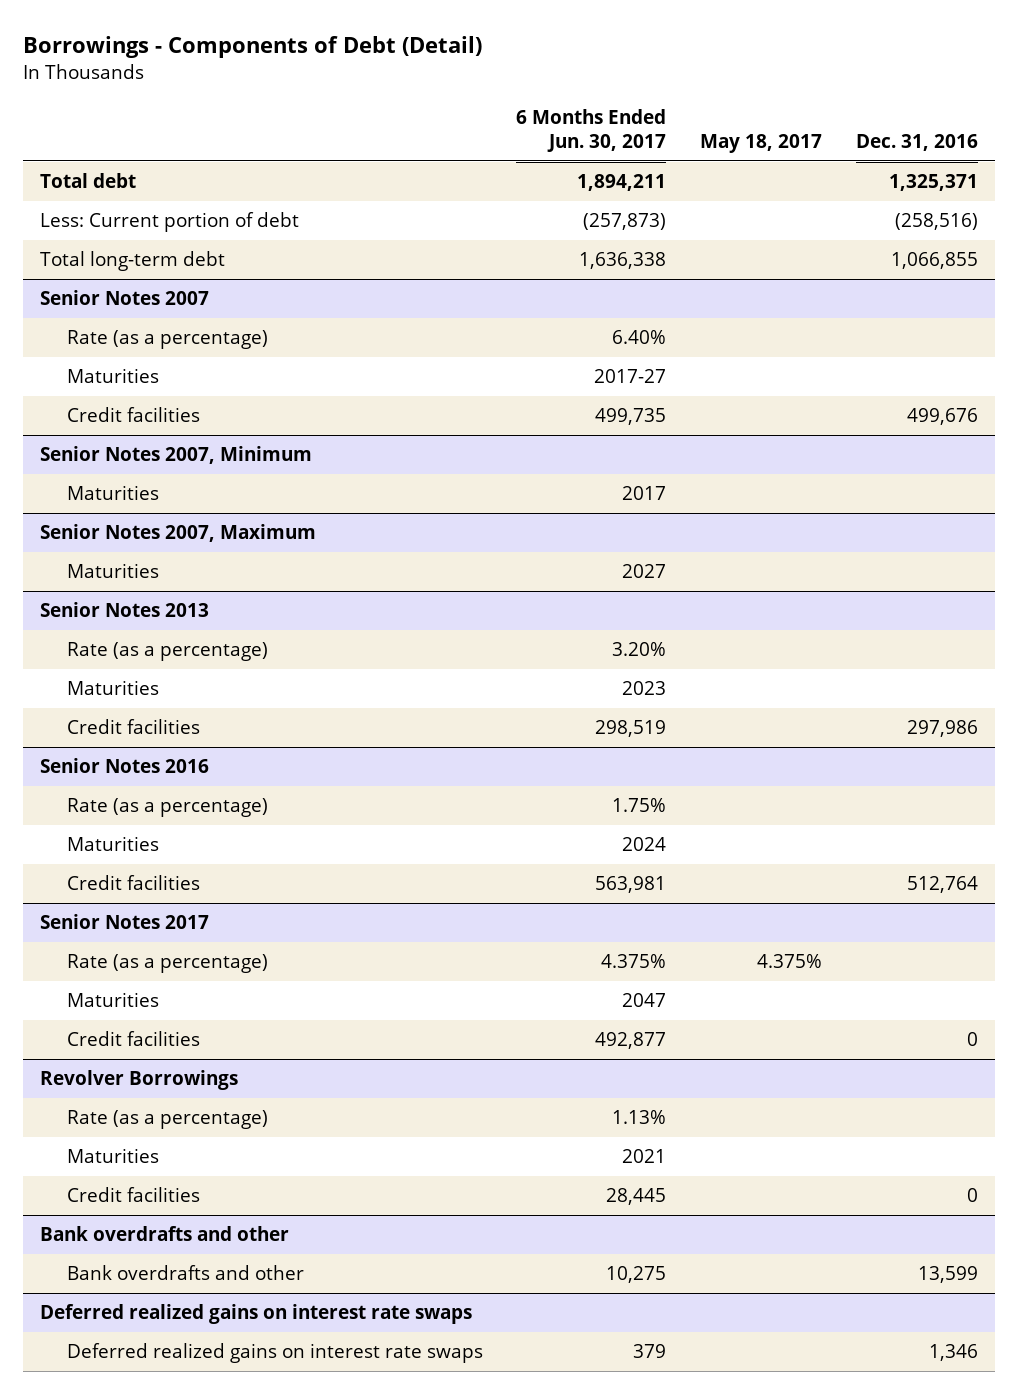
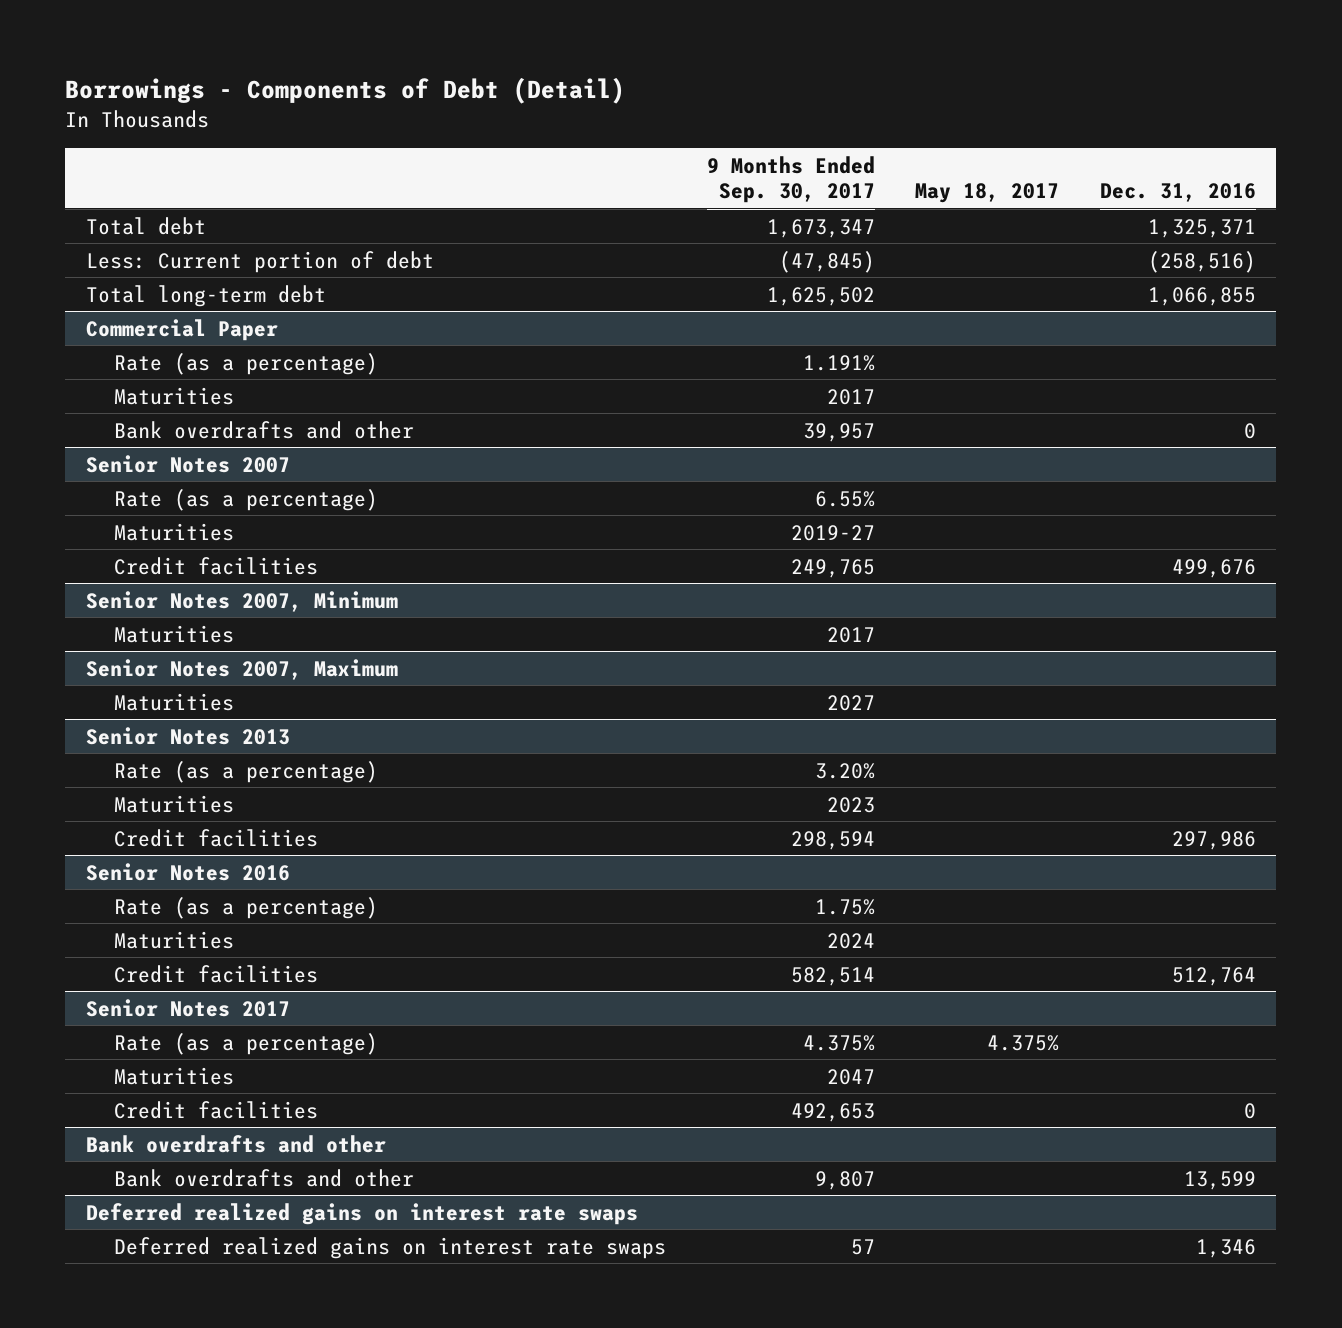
[516,109,667,153] 6 Months Ended Jun. 30, 2017 -> none
none -> [706,155,875,203] 9 Months Ended Sep. 30, 2017
none -> [85,318,278,341] Commercial Paper
none -> [114,352,379,375] Rate (as a percentage)
none -> [114,386,235,405] Maturities
none -> [114,420,415,439] Bank overdrafts and other
[40,1070,239,1091] Revolver Borrowings -> none
[66,1110,268,1130] Rate (as a percentage) -> none
[66,1148,159,1164] Maturities -> none
[66,1187,200,1203] Credit facilities -> none

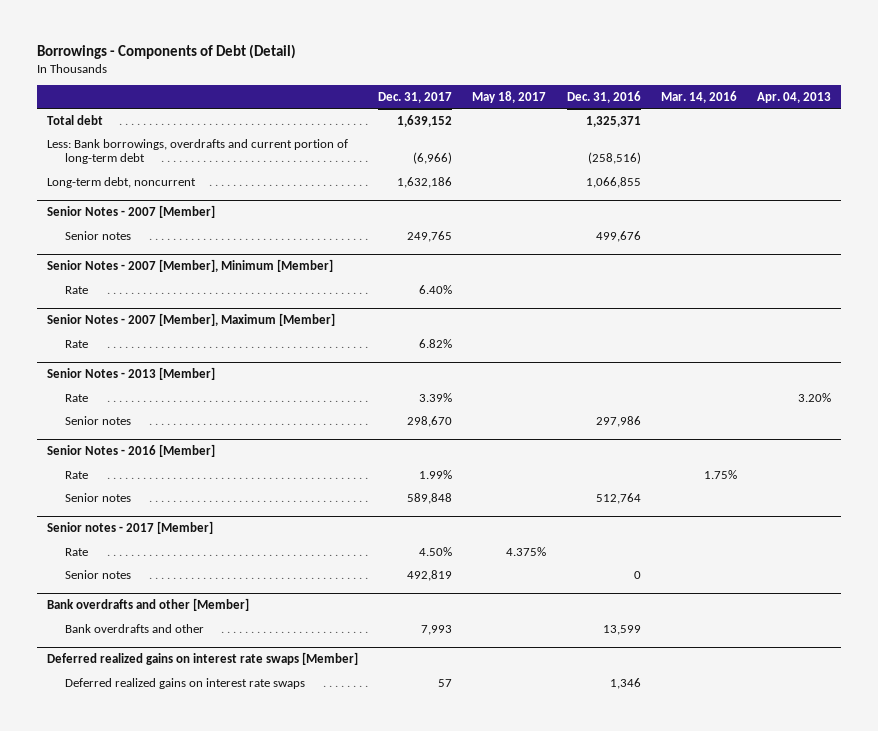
[706,155,875,203] 9 Months Ended Sep. 30, 2017 -> none
none -> [378,91,453,103] Dec. 31, 2017
none -> [660,90,737,103] Mar. 14, 2016
none -> [757,91,832,103] Apr. 04, 2013
[85,318,278,341] Commercial Paper -> none
[114,352,379,375] Rate (as a percentage) -> none
[114,386,235,405] Maturities -> none
[114,420,415,439] Bank overdrafts and other -> none
[114,488,379,511] Rate (as a percentage) -> none
[114,522,235,541] Maturities -> none
[114,624,235,643] Maturities -> none
[114,692,235,711] Maturities -> none
[114,794,235,813] Maturities -> none
[114,930,235,949] Maturities -> none
[114,1066,235,1085] Maturities -> none
[85,250,434,273] Less: Current portion of debt -> [46,138,348,165] Less: Bank borrowings, overdrafts and current portion of long-term debt
[85,284,326,307] Total long-term debt -> [46,176,196,188] Long-term debt, noncurrent
[85,454,290,473] Senior Notes 2007 -> [46,205,215,219] Senior Notes - 2007 [Member]
[114,556,319,575] Credit facilities -> [65,230,132,240] Senior notes
[85,590,398,612] Senior Notes 2007, Minimum -> [46,259,333,273] Senior Notes - 2007 [Member], Minimum [Member]
none -> [65,285,89,294] Rate
[85,658,398,680] Senior Notes 2007, Maximum -> [46,313,335,327] Senior Notes - 2007 [Member], Maximum [Member]
none -> [65,339,89,348] Rate
[85,726,290,745] Senior Notes 2013 -> [46,367,215,381] Senior Notes - 2013 [Member]
[114,760,379,783] Rate (as a percentage) -> [65,393,89,402] Rate
[114,828,319,847] Credit facilities -> [65,415,132,425] Senior notes
[85,862,290,881] Senior Notes 2016 -> [46,444,215,458] Senior Notes - 2016 [Member]
[114,896,379,919] Rate (as a percentage) -> [65,470,89,479] Rate
[114,964,319,983] Credit facilities -> [65,492,132,502] Senior notes
[85,998,290,1017] Senior Notes 2017 -> [46,521,213,535] Senior notes - 2017 [Member]
[114,1032,379,1055] Rate (as a percentage) -> [65,547,89,556] Rate
[114,1100,319,1119] Credit facilities -> [65,569,132,579] Senior notes
[85,1134,386,1153] Bank overdrafts and other -> [46,598,249,612] Bank overdrafts and other [Member]
[85,1202,638,1225] Deferred realized gains on interest rate swaps -> [46,652,358,666] Deferred realized gains on interest rate swaps [Member]

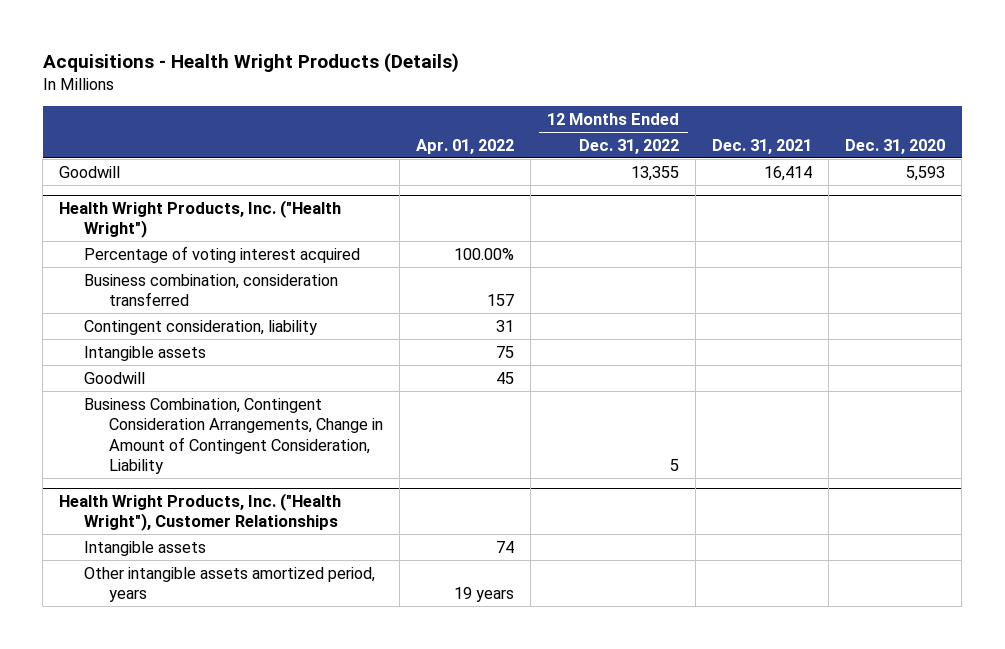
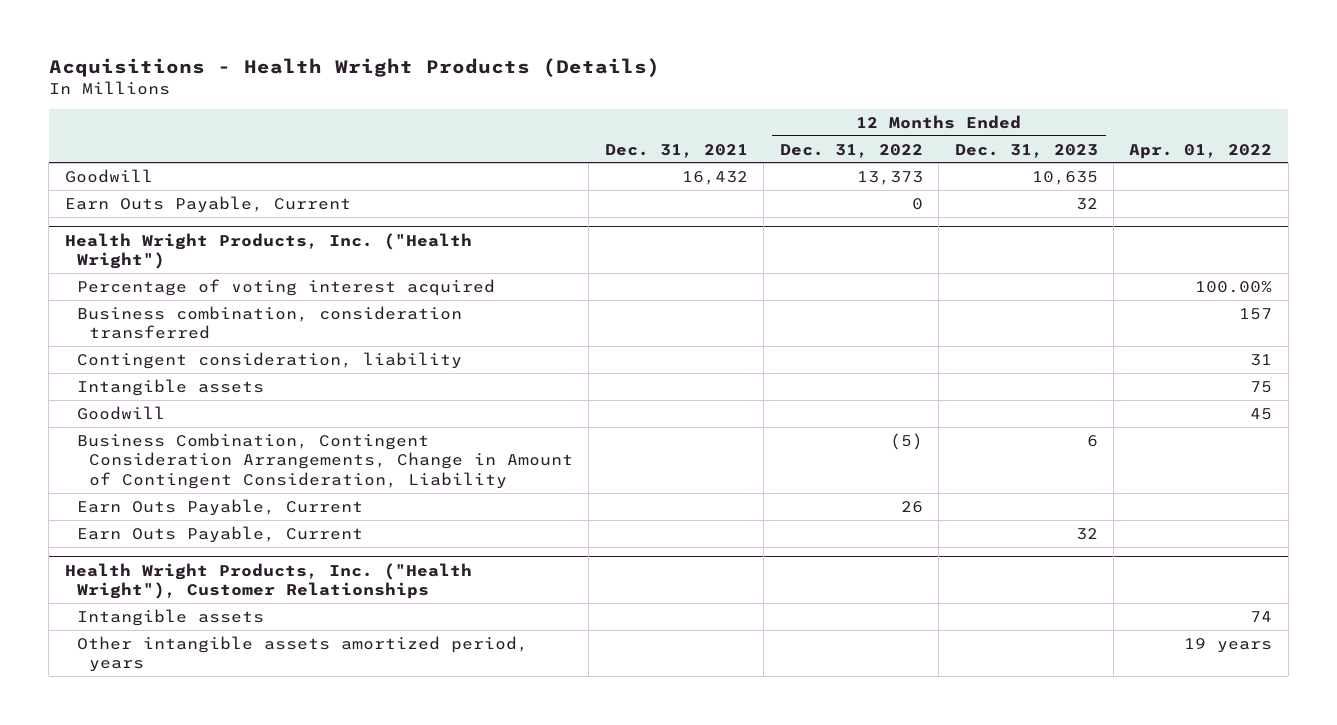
[845,138,946,154] Dec. 31, 2020 -> none
none -> [954,143,1098,158] Dec. 31, 2023
[631,165,680,181] 13,355 -> [856,170,923,185] 13,373
[764,165,813,181] 16,414 -> [681,170,748,185] 16,432
none -> [64,195,351,213] Earn Outs Payable, Current
[670,459,680,472] 5 -> [889,432,923,450] (5)
none -> [76,498,363,516] Earn Outs Payable, Current
none -> [76,525,363,543] Earn Outs Payable, Current

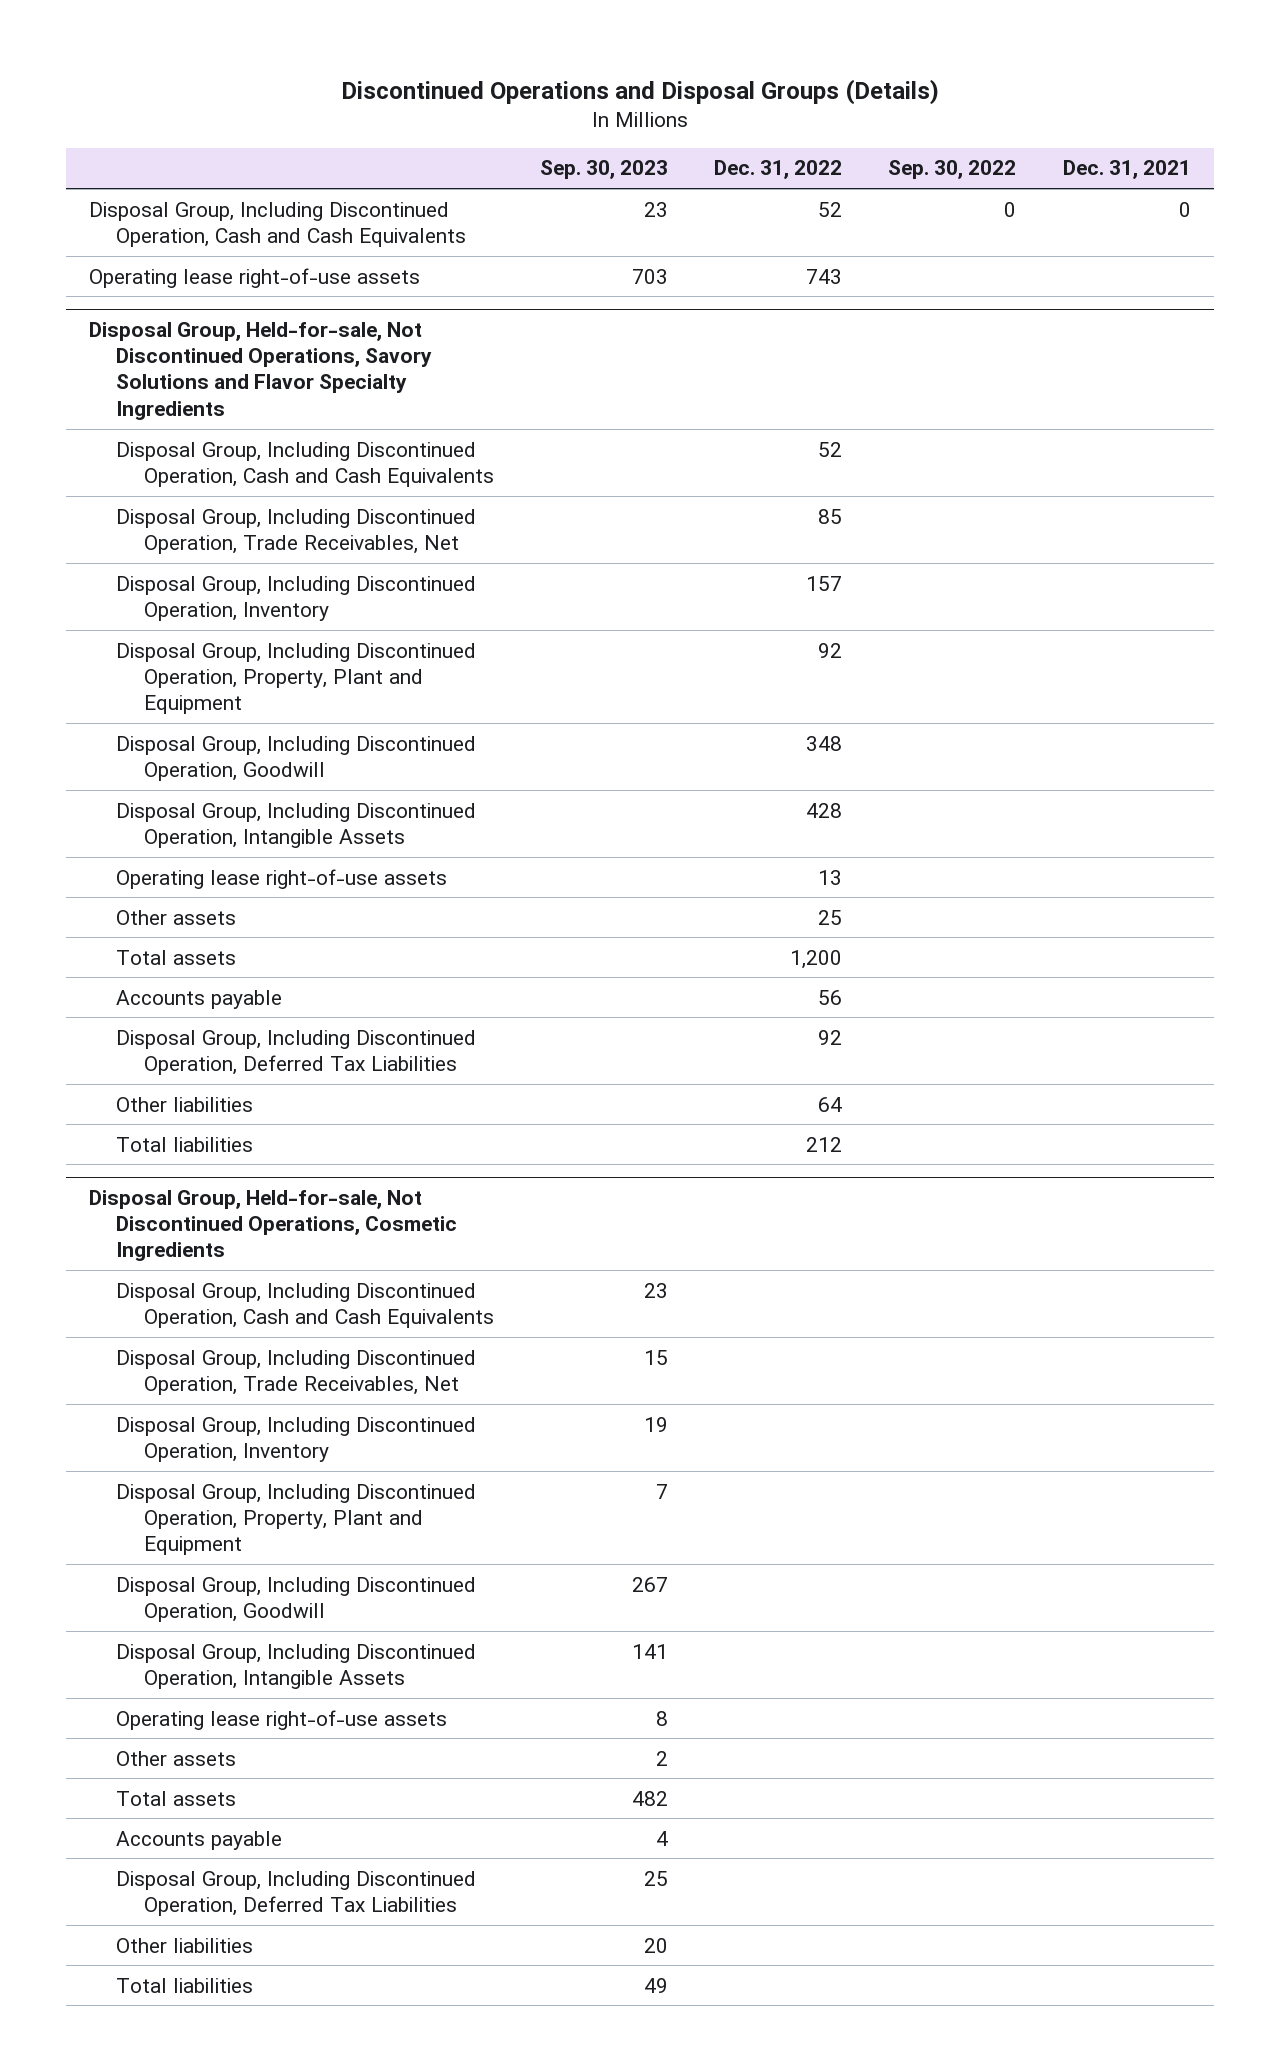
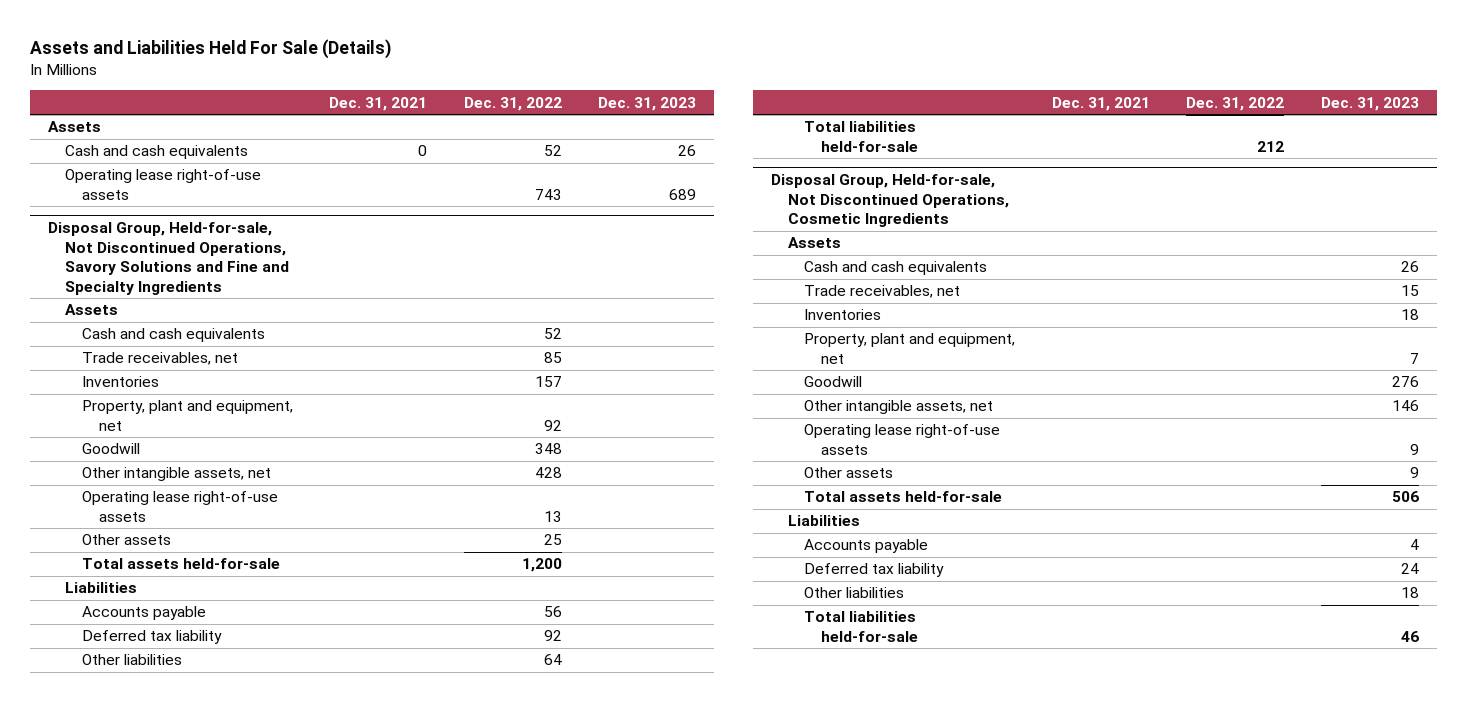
[340,78,939,105] Discontinued Operations and Disposal Groups (Details) -> [30,39,392,60] Assets and Liabilities Held For Sale (Details)
[539,160,668,180] Sep. 30, 2023 -> none
[888,160,1017,180] Sep. 30, 2022 -> none
none -> [598,96,697,111] Dec. 31, 2023
none -> [48,121,102,133] Assets
[89,201,467,247] Disposal Group, Including Discontinued Operation, Cash and Cash Equivalents -> [65,145,249,160] Cash and cash equivalents
[89,321,433,420] Disposal Group, Held-for-sale, Not Discontinued Operations, Savory Solutions and Flavor Specialty Ingredients -> [48,222,290,295] Disposal Group, Held-for-sale, Not Discontinued Operations, Savory Solutions and Fine and Specialty Ingredients
none -> [65,304,119,316] Assets
[116,441,494,487] Disposal Group, Including Discontinued Operation, Cash and Cash Equivalents -> [81,328,265,343] Cash and cash equivalents
[116,508,477,554] Disposal Group, Including Discontinued Operation, Trade Receivables, Net -> [81,352,238,366] Trade receivables, net
[116,575,477,621] Disposal Group, Including Discontinued Operation, Inventory -> [81,376,159,388] Inventories
[116,642,477,715] Disposal Group, Including Discontinued Operation, Property, Plant and Equipment -> [81,400,293,431] Property, plant and equipment, net
[116,735,477,781] Disposal Group, Including Discontinued Operation, Goodwill -> [81,443,140,455] Goodwill
[116,802,477,848] Disposal Group, Including Discontinued Operation, Intangible Assets -> [81,467,271,482] Other intangible assets, net
[116,949,237,965] Total assets -> [81,558,280,570] Total assets held-for-sale
none -> [65,582,138,594] Liabilities
[116,1029,477,1075] Disposal Group, Including Discontinued Operation, Deferred Tax Liabilities -> [81,630,222,645] Deferred tax liability
[116,1136,254,1152] Total liabilities -> [804,121,919,152] Total liabilities held-for-sale
none -> [787,237,841,249] Assets
[116,1282,494,1328] Disposal Group, Including Discontinued Operation, Cash and Cash Equivalents -> [804,261,988,276] Cash and cash equivalents
[116,1349,477,1395] Disposal Group, Including Discontinued Operation, Trade Receivables, Net -> [804,285,961,299] Trade receivables, net
[116,1416,477,1462] Disposal Group, Including Discontinued Operation, Inventory -> [804,309,882,321] Inventories
[116,1483,477,1556] Disposal Group, Including Discontinued Operation, Property, Plant and Equipment -> [804,333,1016,364] Property, plant and equipment, net
[116,1576,477,1622] Disposal Group, Including Discontinued Operation, Goodwill -> [804,376,863,388] Goodwill
[116,1643,477,1689] Disposal Group, Including Discontinued Operation, Intangible Assets -> [804,400,994,415] Other intangible assets, net
[116,1790,237,1806] Total assets -> [804,491,1003,503] Total assets held-for-sale
none -> [787,515,860,527] Liabilities
[116,1870,477,1916] Disposal Group, Including Discontinued Operation, Deferred Tax Liabilities -> [804,563,945,578] Deferred tax liability
[116,1977,254,1993] Total liabilities -> [804,611,919,642] Total liabilities held-for-sale

